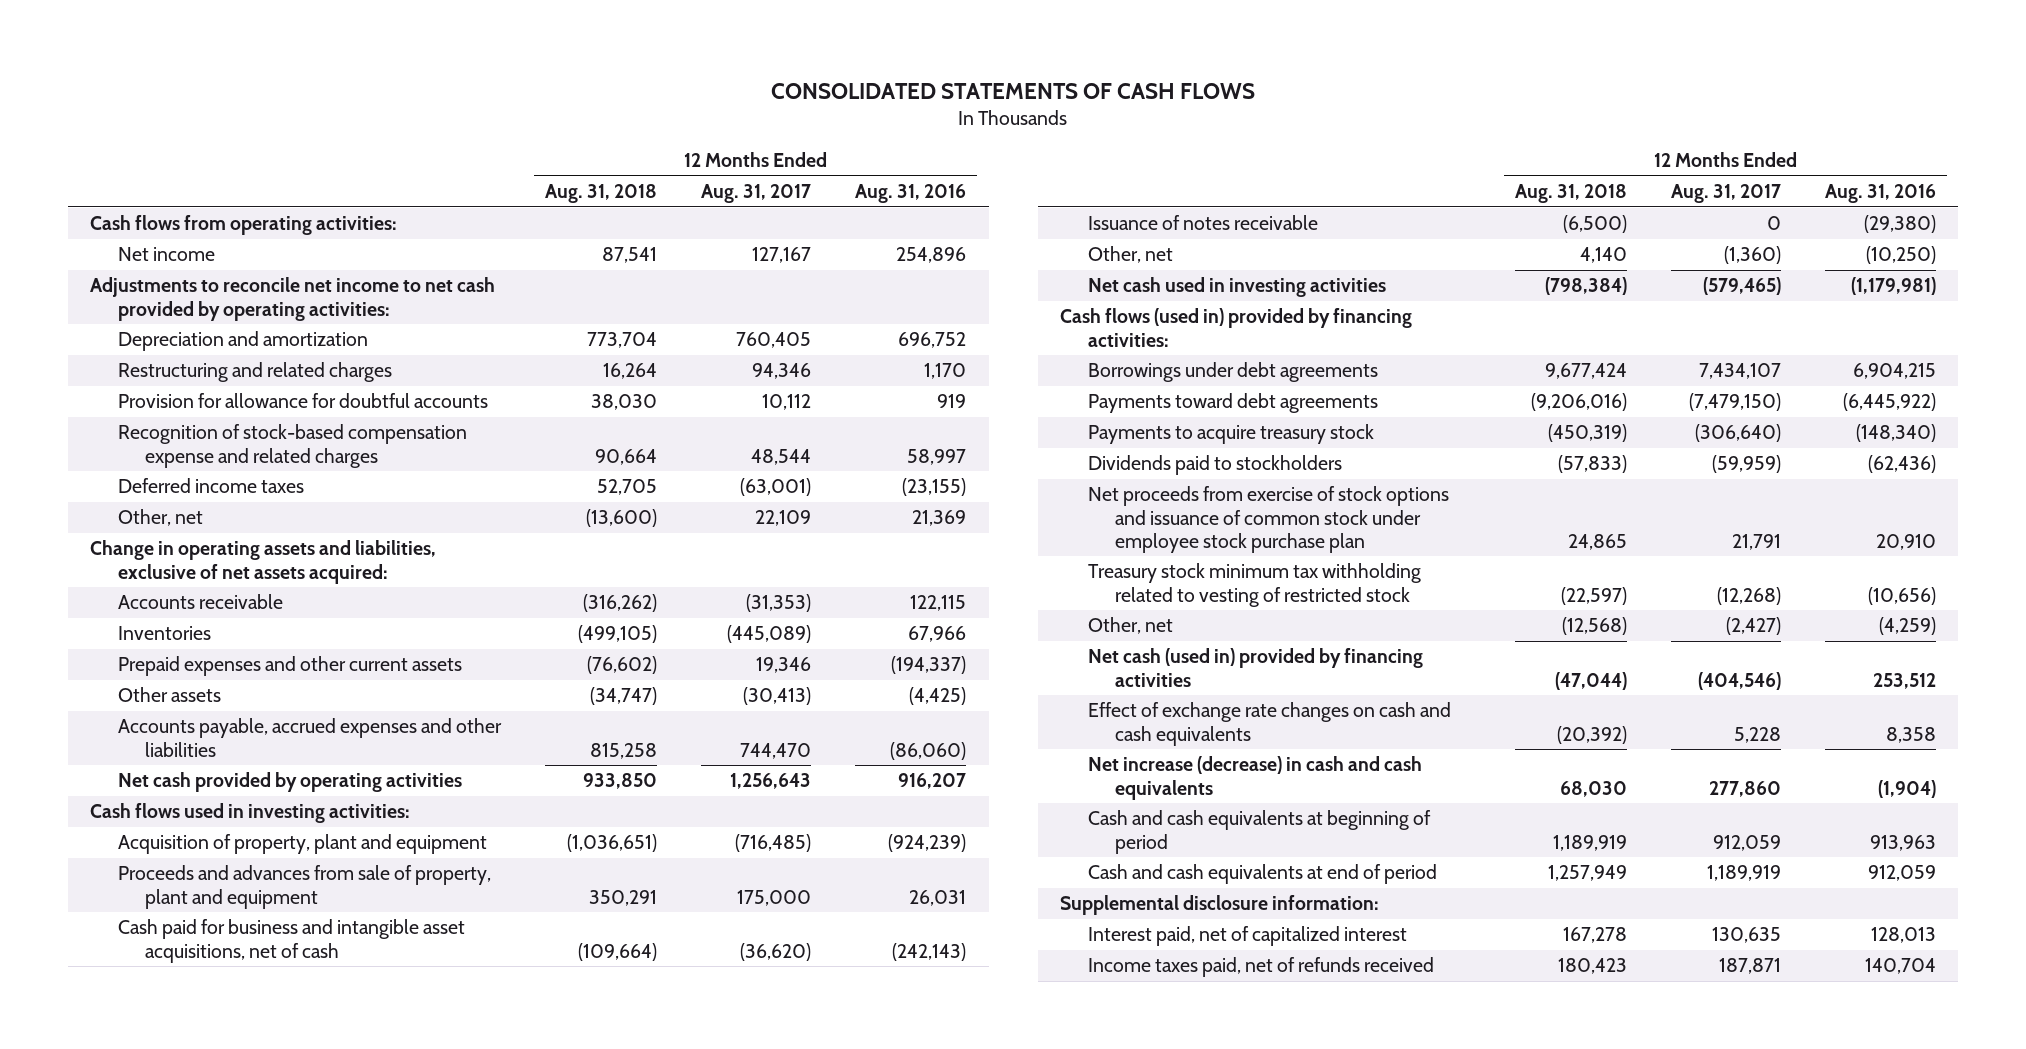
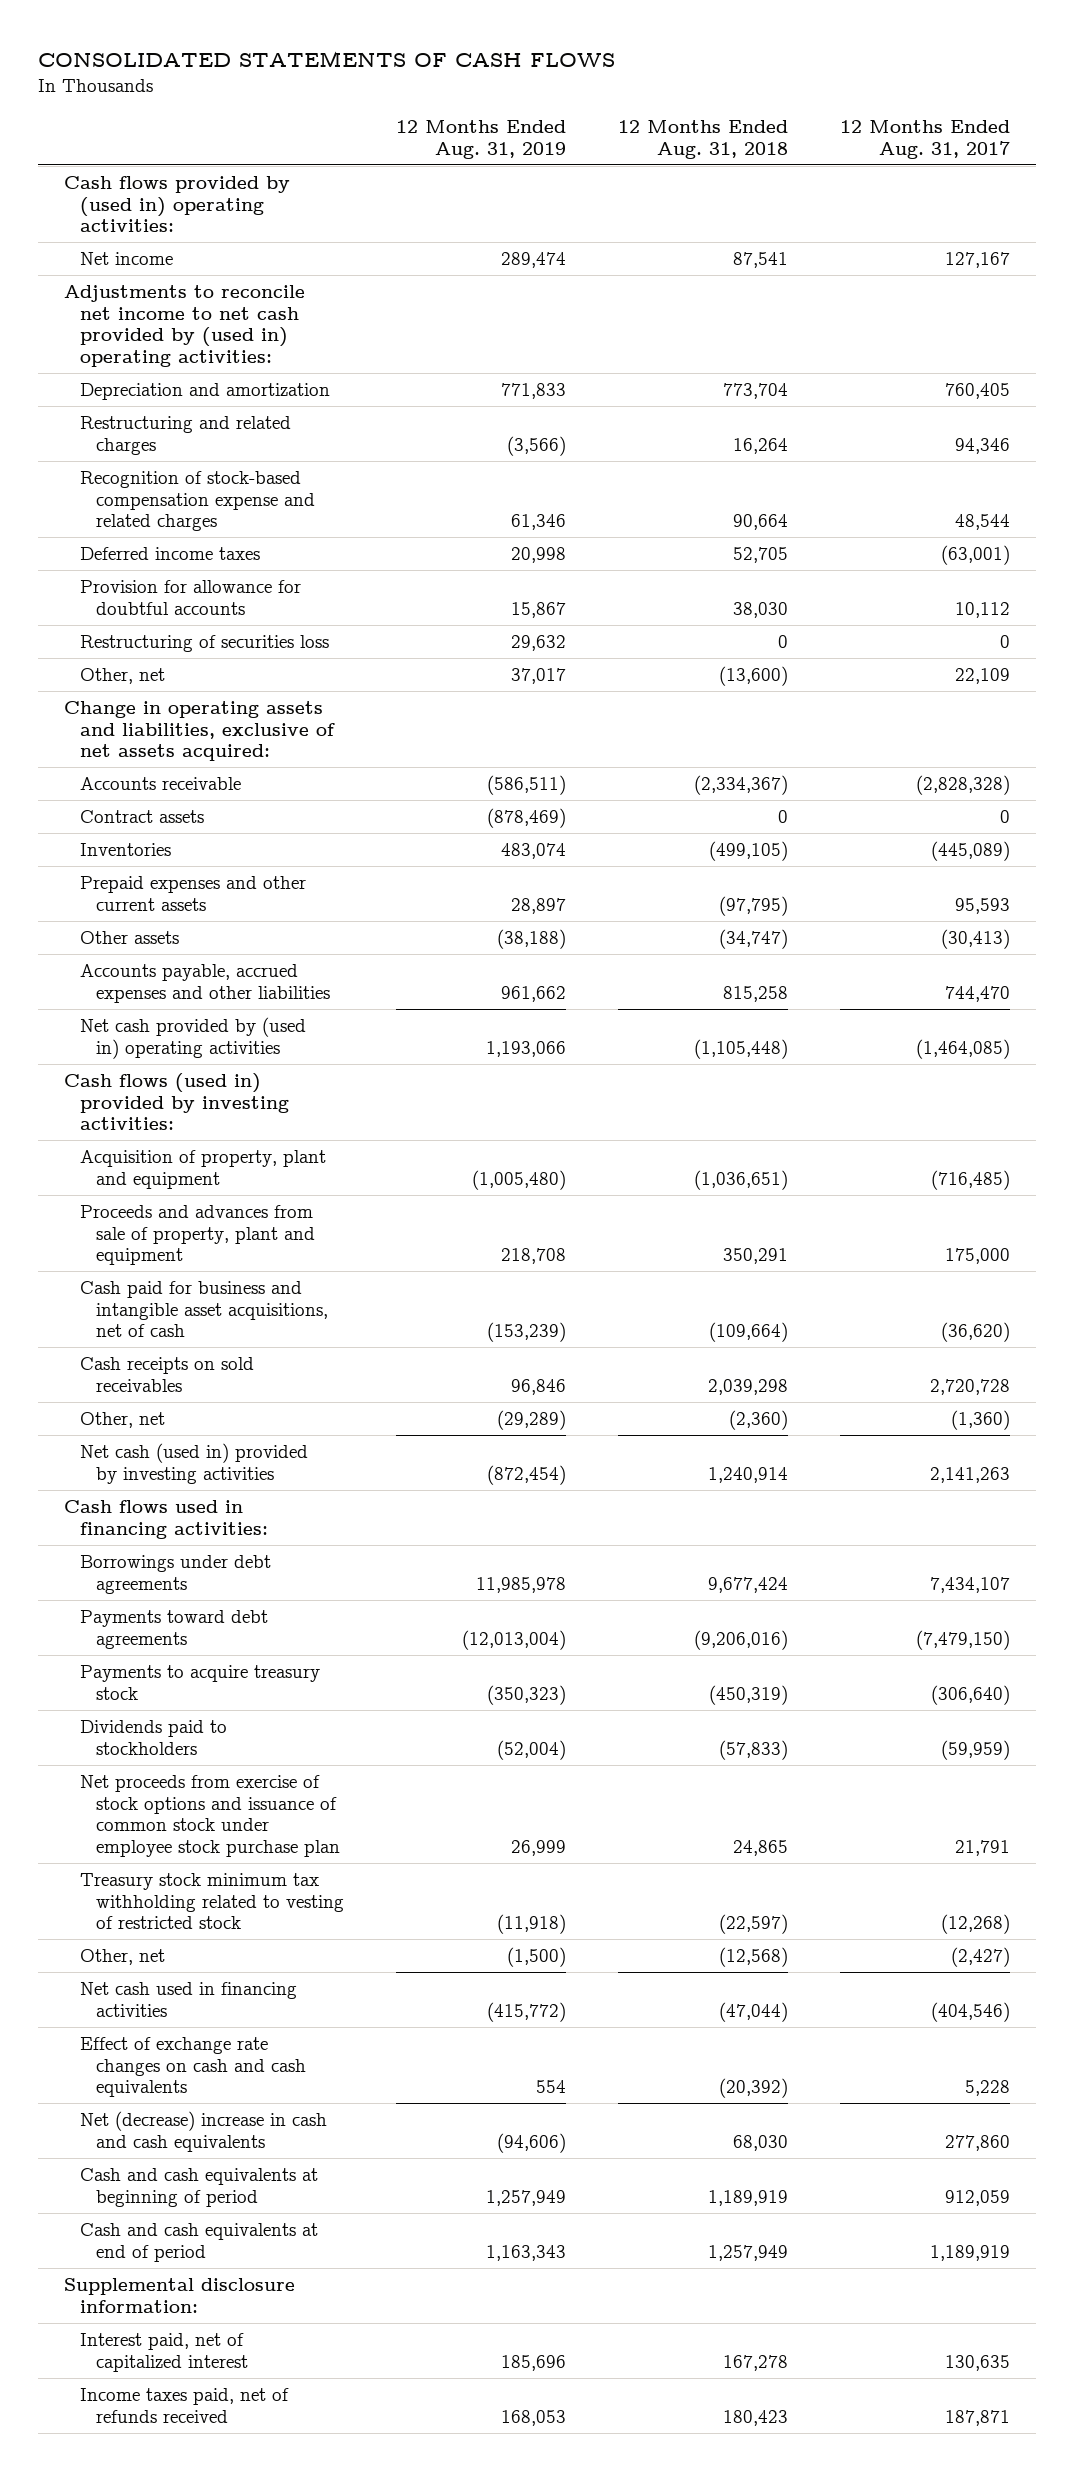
[855,184,967,204] Aug. 31, 2016 -> none
none -> [395,120,566,159] 12 Months Ended Aug. 31, 2019
[90,215,398,236] Cash flows from operating activities: -> [64,175,291,233] Cash flows provided by (used in) operating activities:
[90,277,496,321] Adjustments to reconcile net income to net cash provided by operating activities: -> [64,284,306,367] Adjustments to reconcile net income to net cash provided by (used in) operating activities:
[117,393,488,409] Provision for allowance for doubtful accounts -> [80,579,302,615] Provision for allowance for doubtful accounts
none -> [80,634,330,652] Restructuring of securities loss
[582,594,657,613] (316,262) -> [693,774,788,795] (2,334,367)
[746,594,812,613] (31,353) -> [915,774,1010,795] (2,828,328)
none -> [80,809,205,823] Contract assets
[586,656,657,675] (76,602) -> [718,895,788,916] (97,795)
[756,657,812,674] 19,346 -> [954,897,1010,914] 95,593
[117,772,462,793] Net cash provided by operating activities -> [80,1016,307,1059] Net cash provided by (used in) operating activities
[582,773,657,790] 933,850 -> [693,1038,788,1059] (1,105,448)
[730,773,812,790] 1,256,643 -> [915,1038,1010,1059] (1,464,085)
[90,803,411,824] Cash flows used in investing activities: -> [64,1072,290,1131] Cash flows (used in) provided by investing activities:
[1087,215,1318,231] Issuance of notes receivable -> none
none -> [80,1356,255,1392] Cash receipts on sold receivables
[1579,247,1627,264] 4,140 -> [728,1409,788,1430] (2,360)
[1087,277,1386,298] Net cash used in investing activities -> [80,1442,309,1484] Net cash (used in) provided by investing activities
[1544,277,1627,296] (798,384) -> [707,1466,788,1483] 1,240,914
[1703,277,1782,296] (579,465) -> [929,1466,1010,1483] 2,141,263
[1059,308,1412,347] Cash flows (used in) provided by financing activities: -> [64,1499,269,1539] Cash flows used in financing activities:
[1087,648,1423,687] Net cash (used in) provided by financing activities -> [80,1981,298,2017] Net cash used in financing activities
[1087,756,1422,800] Net increase (decrease) in cash and cash equivalents -> [80,2110,328,2152] Net (decrease) increase in cash and cash equivalents

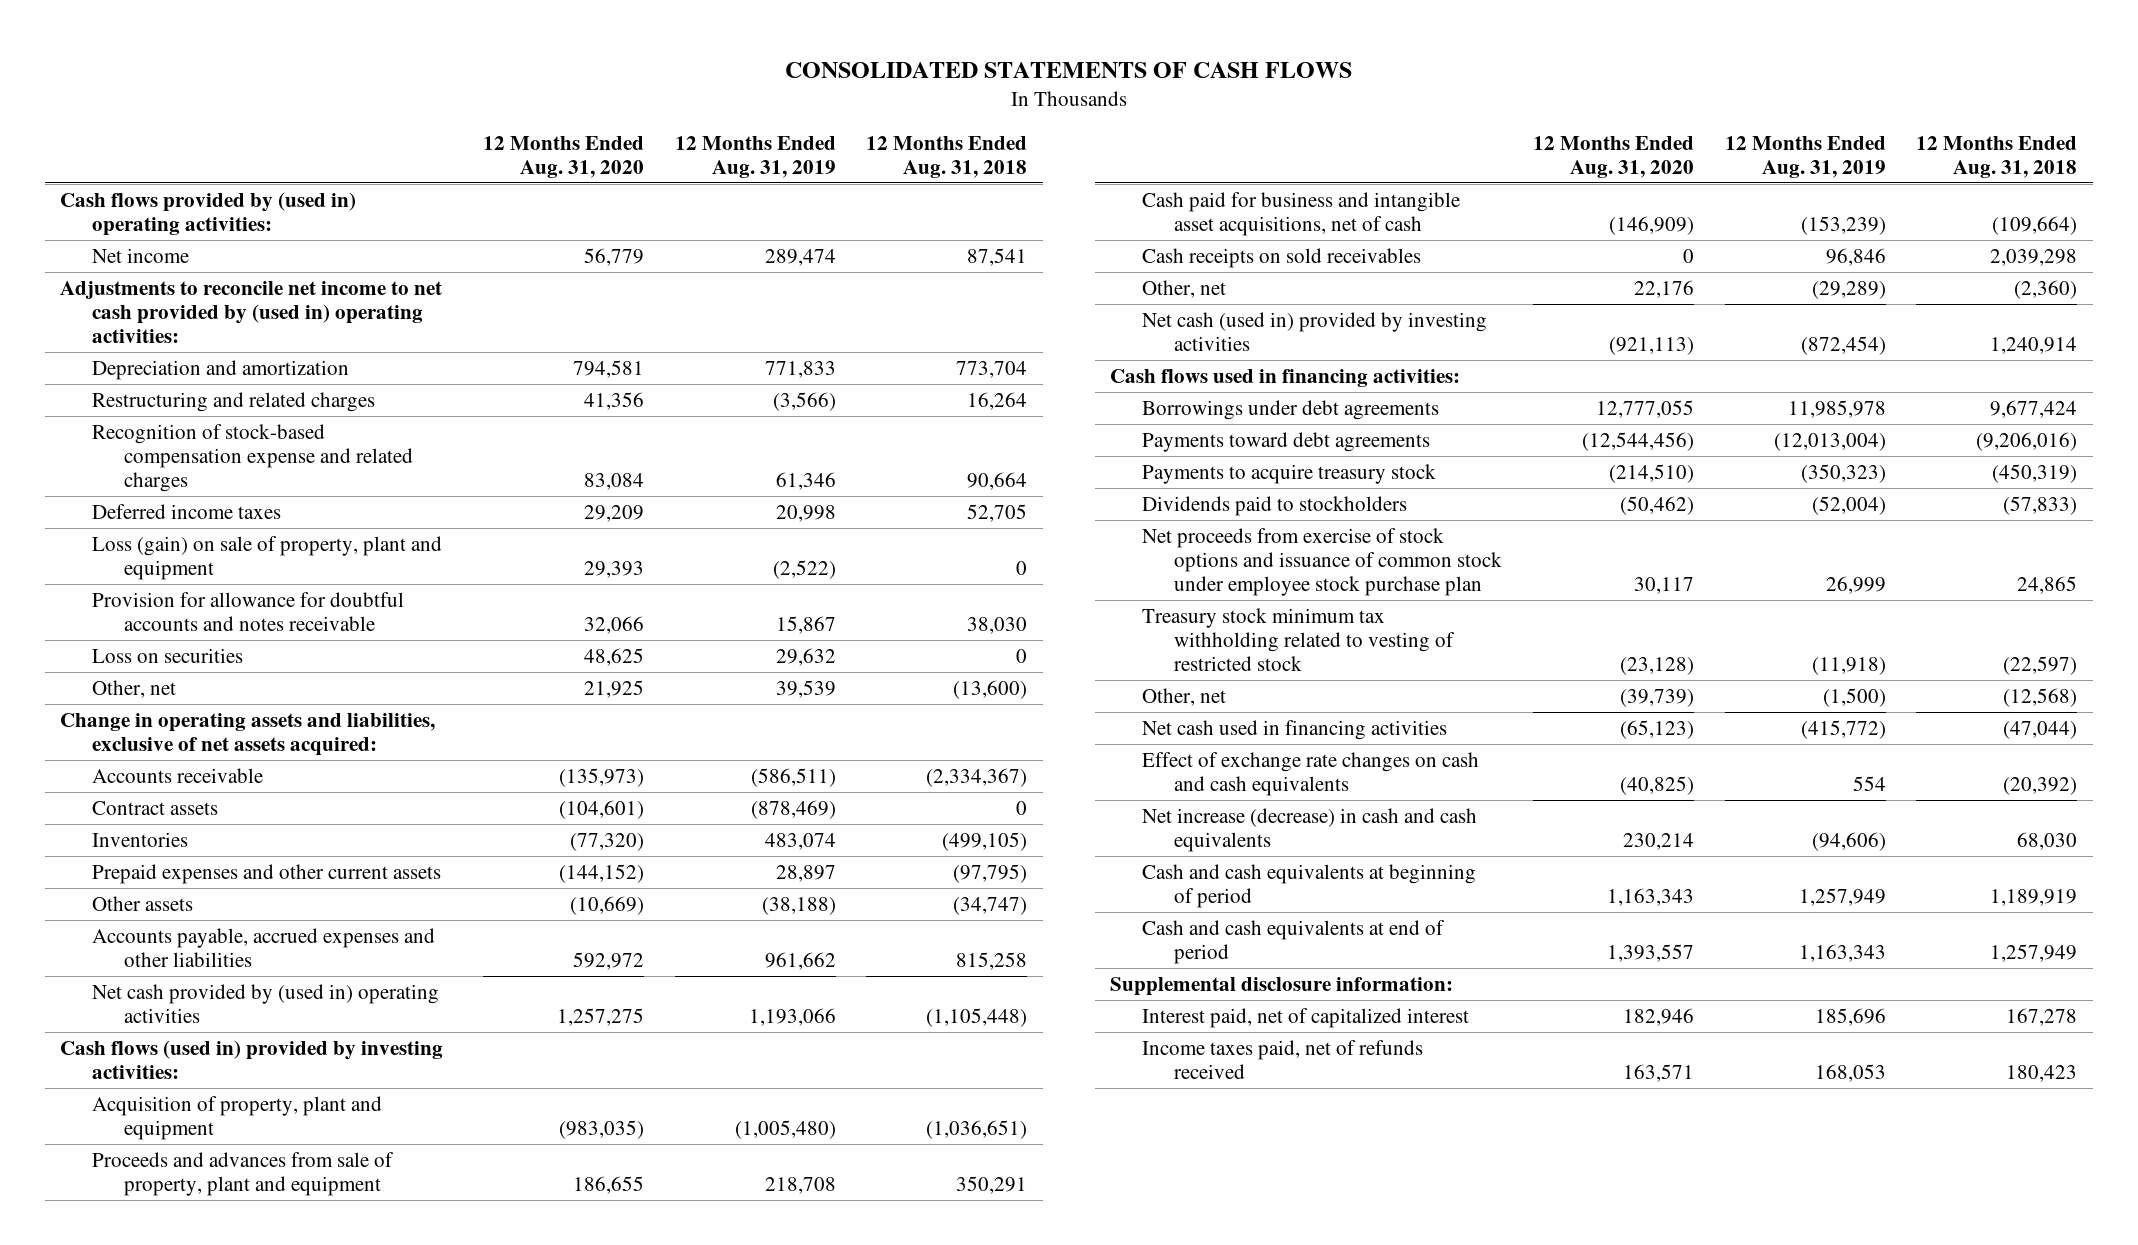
[839,120,1010,159] 12 Months Ended Aug. 31, 2017 -> none
none -> [482,135,644,178] 12 Months Ended Aug. 31, 2020
none -> [92,535,443,580] Loss (gain) on sale of property, plant and equipment
[80,579,302,615] Provision for allowance for doubtful accounts -> [92,591,405,631] Provision for allowance for doubtful accounts and notes receivable
[80,634,330,652] Restructuring of securities loss -> [92,647,244,663] Loss on securities
[510,667,566,684] 37,017 -> [775,679,836,698] 39,539
[80,2110,328,2152] Net (decrease) increase in cash and cash equivalents -> [1142,807,1478,852] Net increase (decrease) in cash and cash equivalents

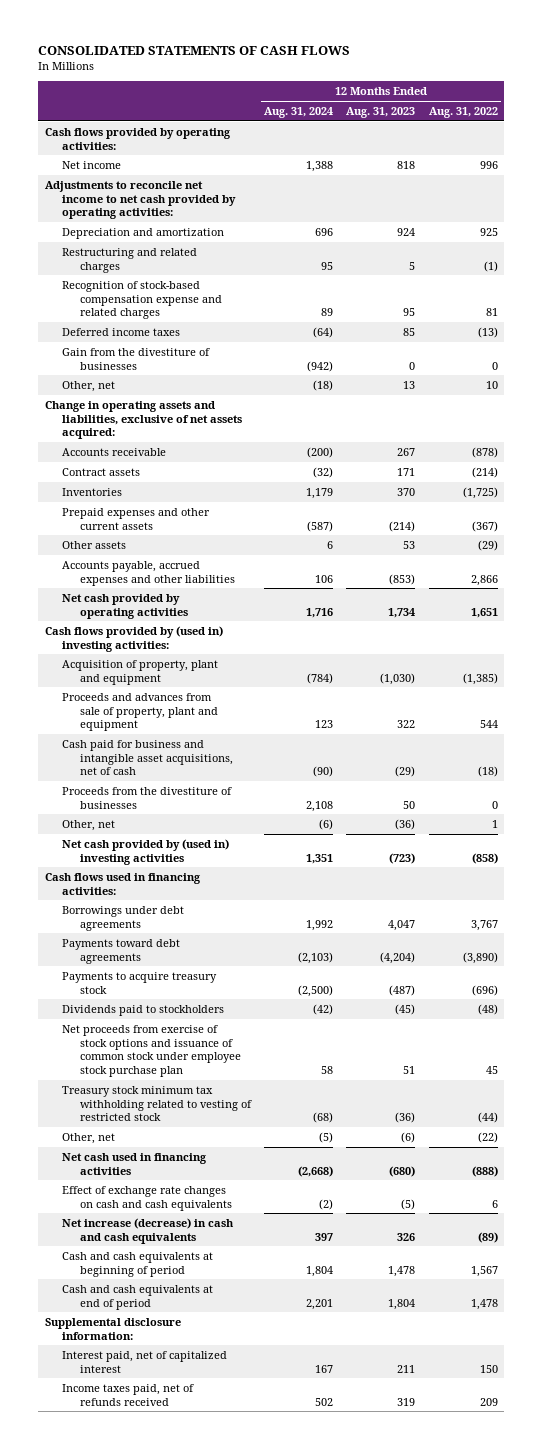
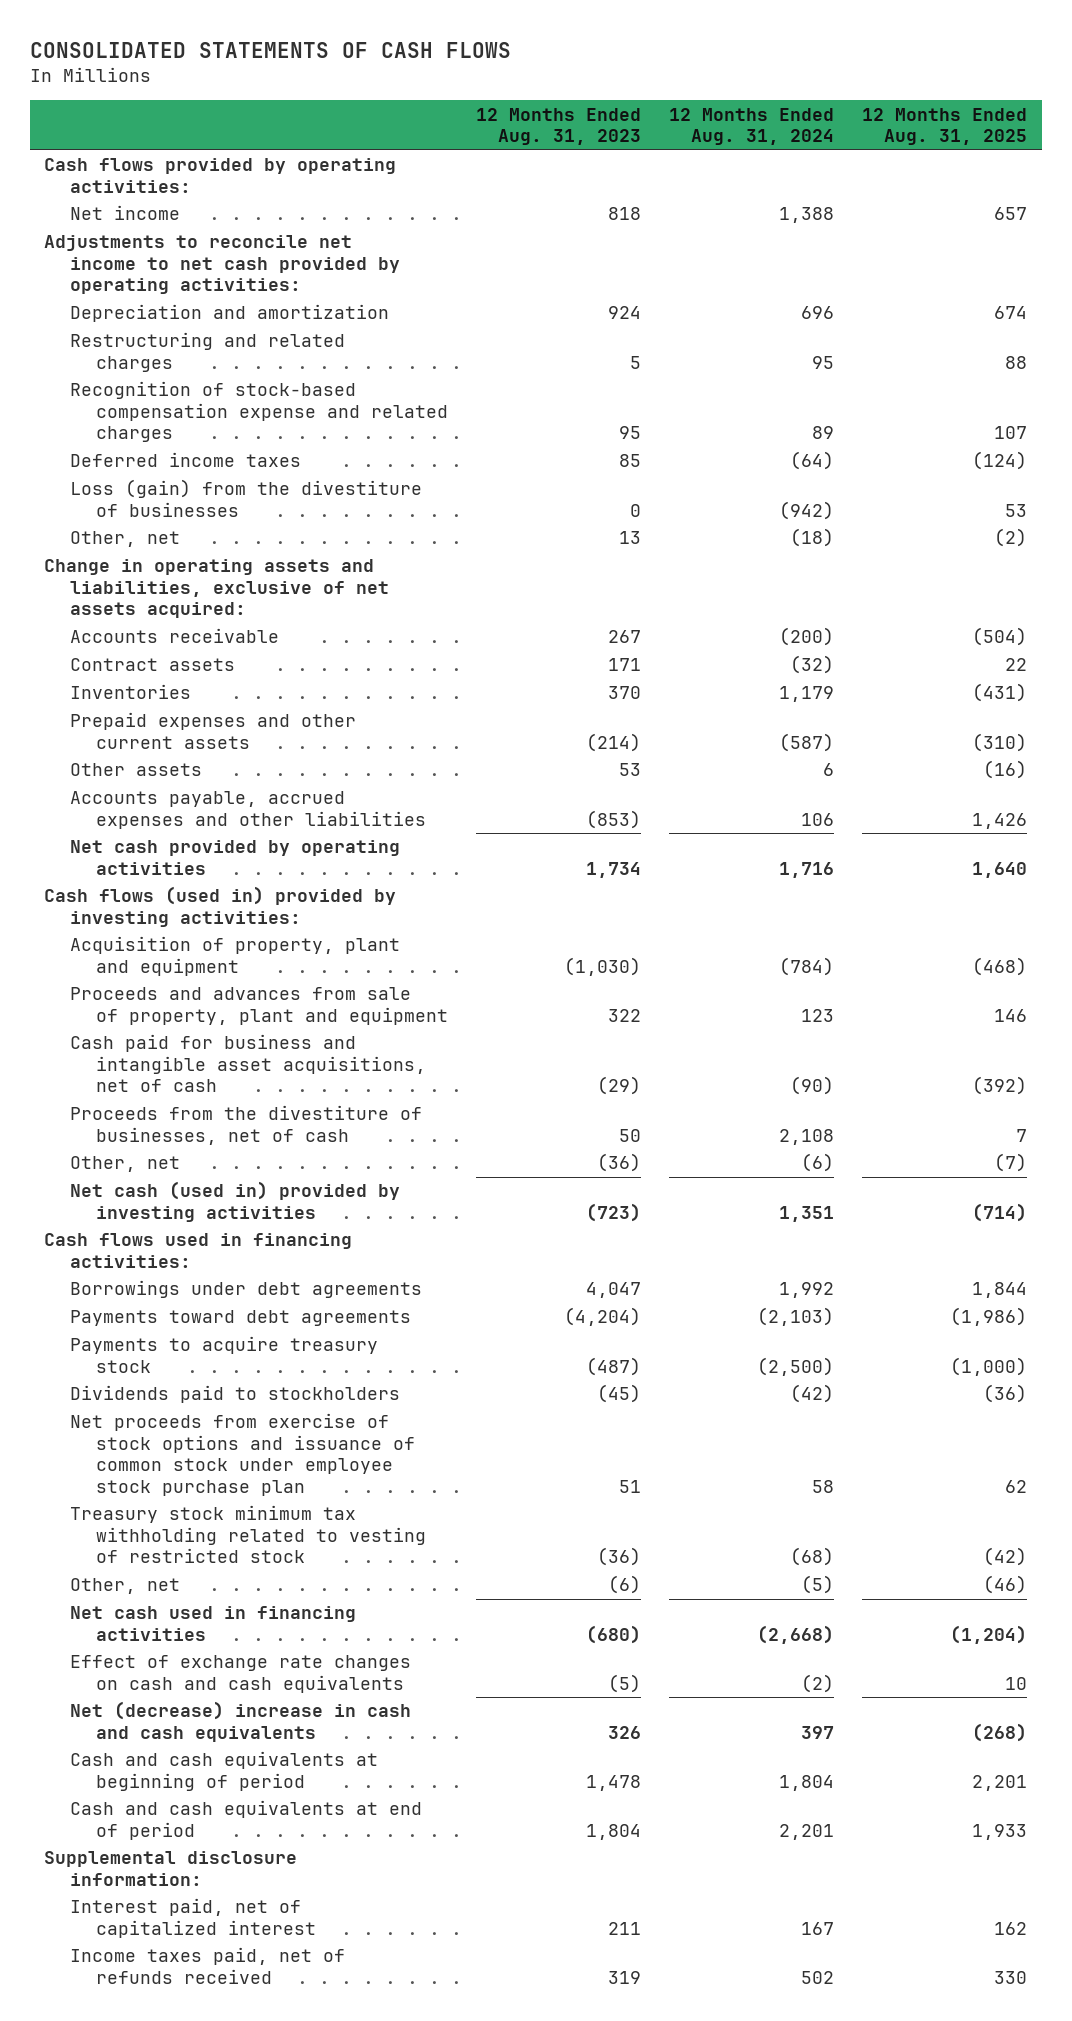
[428,106,498,118] Aug. 31, 2022 -> none
none -> [862,107,1028,146] 12 Months Ended Aug. 31, 2025
[62,347,211,370] Gain from the divestiture of businesses -> [70,479,423,517] Loss (gain) from the divestiture of businesses
[44,625,223,652] Cash flows provided by (used in) investing activities: -> [44,886,397,927] Cash flows (used in) provided by investing activities:
[62,786,233,809] Proceeds from the divestiture of businesses -> [70,1105,423,1145] Proceeds from the divestiture of businesses, net of cash
[62,838,230,865] Net cash provided by (used in) investing activities -> [70,1181,401,1222] Net cash (used in) provided by investing activities
[62,1217,235,1244] Net increase (decrease) in cash and cash equivalents -> [70,1701,412,1742] Net (decrease) increase in cash and cash equivalents

